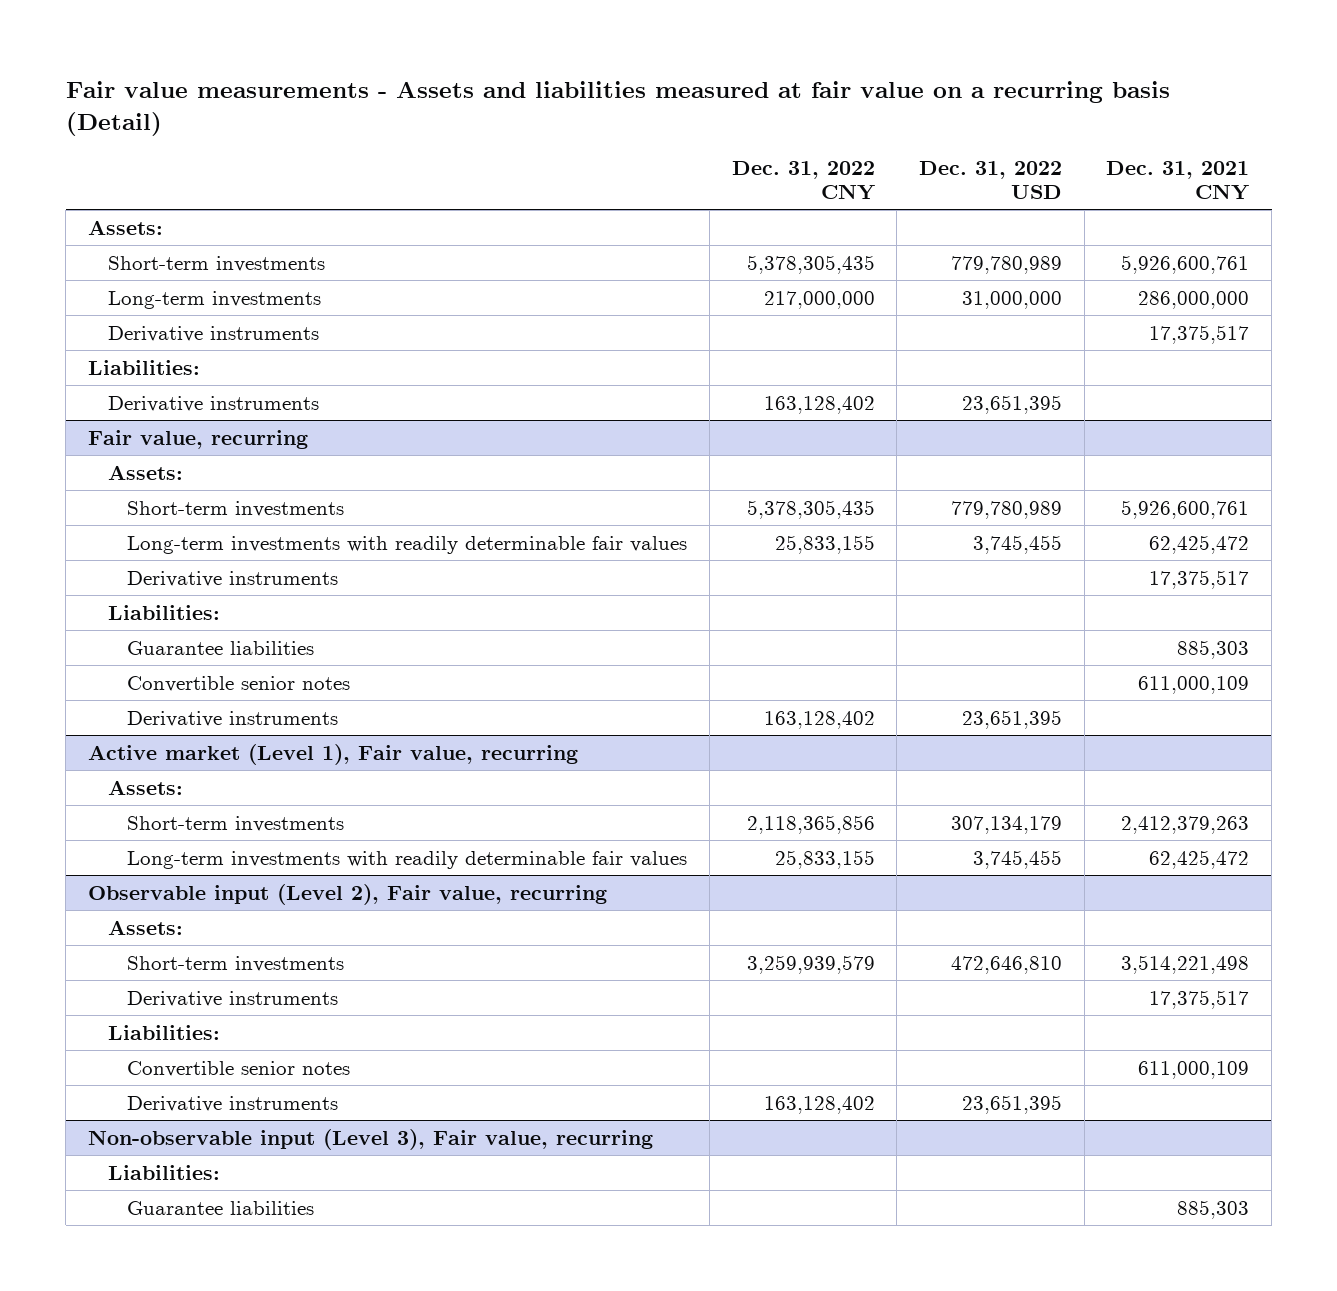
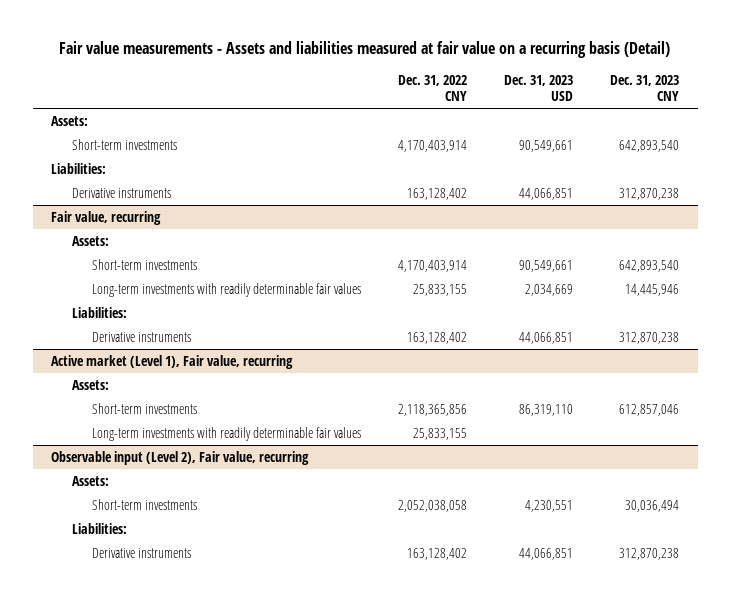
[919,161,1063,199] Dec. 31, 2022 USD -> none
[1106,161,1250,200] Dec. 31, 2021 CNY -> none
none -> [503,74,573,102] Dec. 31, 2023 USD
none -> [610,74,680,102] Dec. 31, 2023 CNY
[107,290,321,309] Long-term investments -> none
[107,325,319,342] Derivative instruments -> none
[746,254,875,274] 5,378,305,435 -> [397,139,467,152] 4,170,403,914
[746,499,875,519] 5,378,305,435 -> [397,259,467,272] 4,170,403,914
[127,570,339,587] Derivative instruments -> none
[127,640,315,655] Guarantee liabilities -> none
[127,675,351,692] Convertible senior notes -> none
[127,990,339,1007] Derivative instruments -> none
[746,954,875,974] 3,259,939,579 -> [397,499,467,512] 2,052,038,058
[127,1060,351,1077] Convertible senior notes -> none
[87,1128,653,1150] Non-observable input (Level 3), Fair value, recurring -> none
[107,1164,220,1180] Liabilities: -> none
[127,1200,315,1215] Guarantee liabilities -> none

